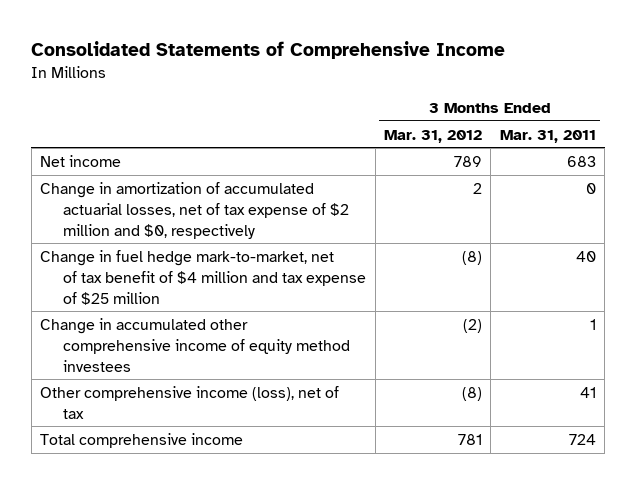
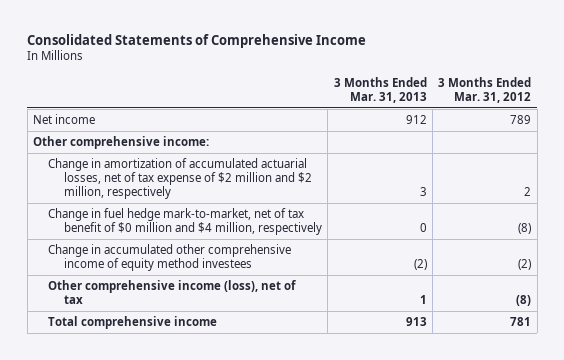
[499,129,596,143] Mar. 31, 2011 -> none
none -> [333,76,427,103] 3 Months Ended Mar. 31, 2013
none -> [32,136,209,150] Other comprehensive income:
[40,181,350,239] Change in amortization of accumulated actuarial losses, net of tax expense of $2 million and $0, respectively -> [48,158,312,200] Change in amortization of accumulated actuarial losses, net of tax expense of $2 million and $2 million, respectively
[40,249,367,305] Change in fuel hedge mark-to-market, net of tax benefit of $4 million and tax expense of $25 million -> [48,208,322,236] Change in fuel hedge mark-to-market, net of tax benefit of $0 million and $4 million, respectively

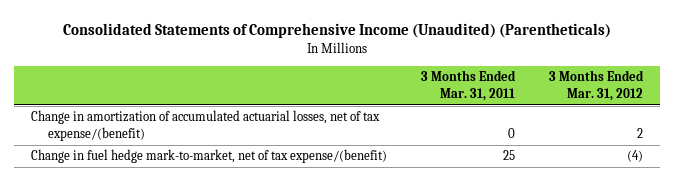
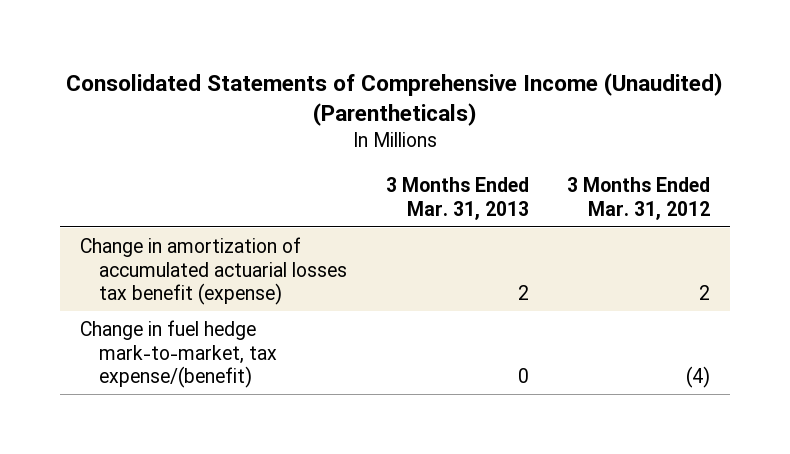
[421,70,517,102] 3 Months Ended Mar. 31, 2011 -> none
none -> [385,176,529,220] 3 Months Ended Mar. 31, 2013
[31,110,381,142] Change in amortization of accumulated actuarial losses, net of tax expense/(benefit) -> [79,237,348,306] Change in amortization of accumulated actuarial losses tax benefit (expense)
[31,149,388,164] Change in fuel hedge mark-to-market, net of tax expense/(benefit) -> [79,320,278,389] Change in fuel hedge mark-to-market, tax expense/(benefit)

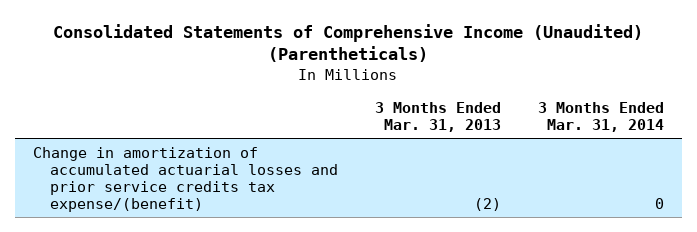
[567,176,711,220] 3 Months Ended Mar. 31, 2012 -> none
none -> [537,102,664,133] 3 Months Ended Mar. 31, 2014
[79,320,278,389] Change in fuel hedge mark-to-market, tax expense/(benefit) -> none
[79,237,348,306] Change in amortization of accumulated actuarial losses tax benefit (expense) -> [33,146,338,213] Change in amortization of accumulated actuarial losses and prior service credits tax expense/(benefit)
[517,285,529,301] 2 -> [473,198,501,212] (2)

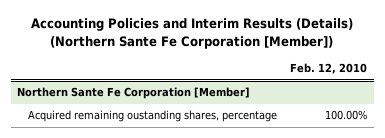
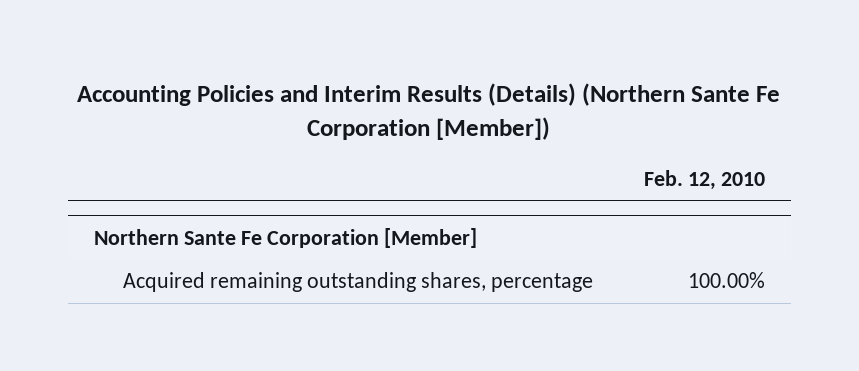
[28,110,278,123] Acquired remaining oustanding shares, percentage -> [122,271,593,292] Acquired remaining outstanding shares, percentage

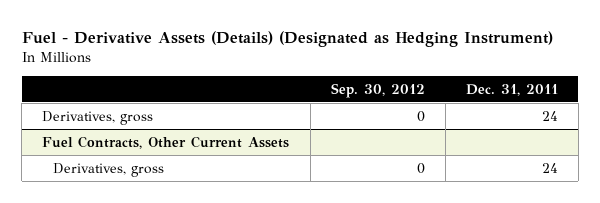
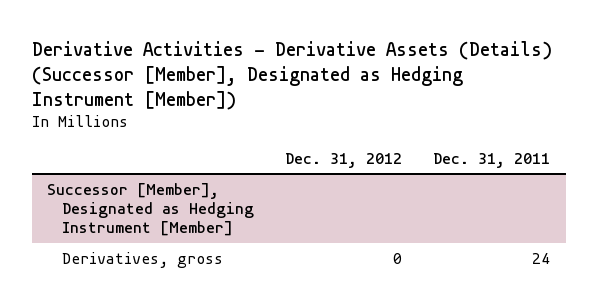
[21,31,553,48] Fuel - Derivative Assets (Details) (Designated as Hedging Instrument) -> [31,41,552,110] Derivative Activities - Derivative Assets (Details) (Successor [Member], Designated as Hedging Instrument [Member])
[330,82,425,98] Sep. 30, 2012 -> none
none -> [284,152,402,168] Dec. 31, 2012
[42,110,154,125] Derivatives, gross -> none
[42,135,290,149] Fuel Contracts, Other Current Assets -> none
none -> [47,182,254,237] Successor [Member], Designated as Hedging Instrument [Member]

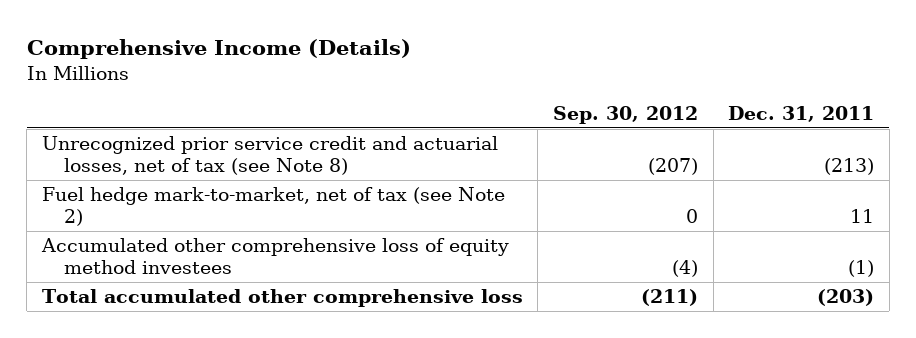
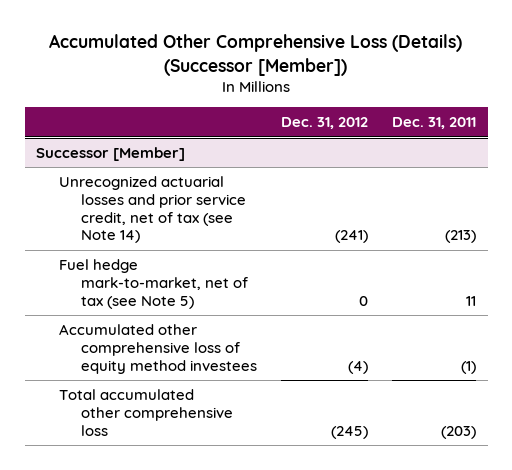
[26,39,411,60] Comprehensive Income (Details) -> [49,34,463,76] Accumulated Other Comprehensive Loss (Details) (Successor [Member])
[552,105,698,124] Sep. 30, 2012 -> none
none -> [280,117,368,130] Dec. 31, 2012
none -> [36,147,186,162] Successor [Member]
[41,136,498,175] Unrecognized prior service credit and actuarial losses, net of tax (see Note 8) -> [58,176,246,244] Unrecognized actuarial losses and prior service credit, net of tax (see Note 14)
[41,187,505,226] Fuel hedge mark-to-market, net of tax (see Note 2) -> [58,259,248,309] Fuel hedge mark-to-market, net of tax (see Note 5)

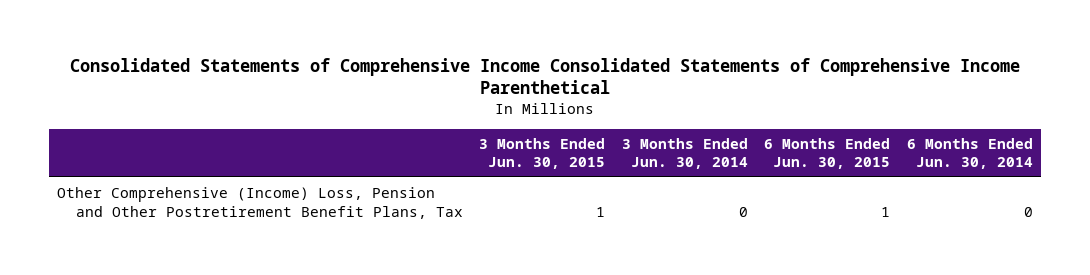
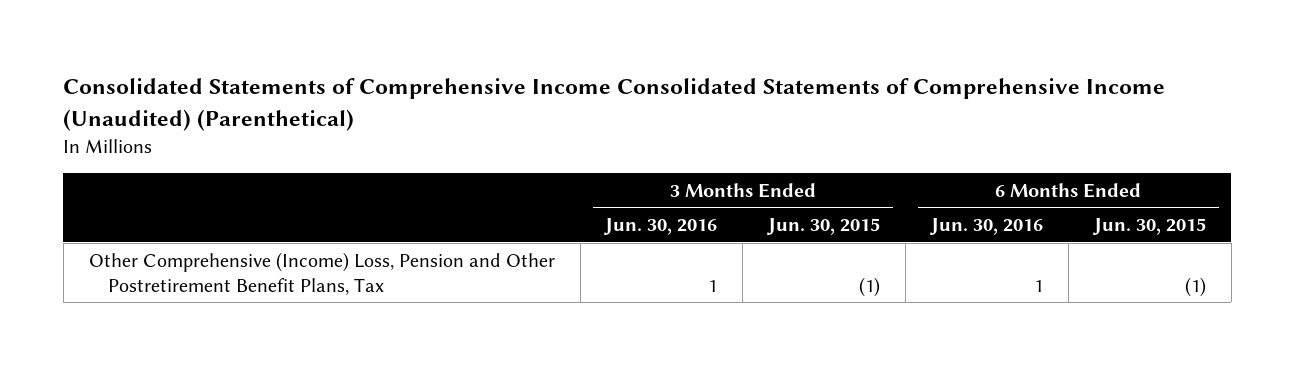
[70,57,1021,95] Consolidated Statements of Comprehensive Income Consolidated Statements of Comprehensive Income Parenthetical -> [63,78,1166,131] Consolidated Statements of Comprehensive Income Consolidated Statements of Comprehensive Income (Unaudited) (Parenthetical)
[621,137,748,170] 3 Months Ended Jun. 30, 2014 -> none
[906,137,1033,170] 6 Months Ended Jun. 30, 2014 -> none
none -> [603,217,718,235] Jun. 30, 2016
none -> [929,217,1044,235] Jun. 30, 2016
[596,206,606,217] 1 -> [859,276,881,297] (1)
[881,206,891,217] 1 -> [1184,276,1206,297] (1)

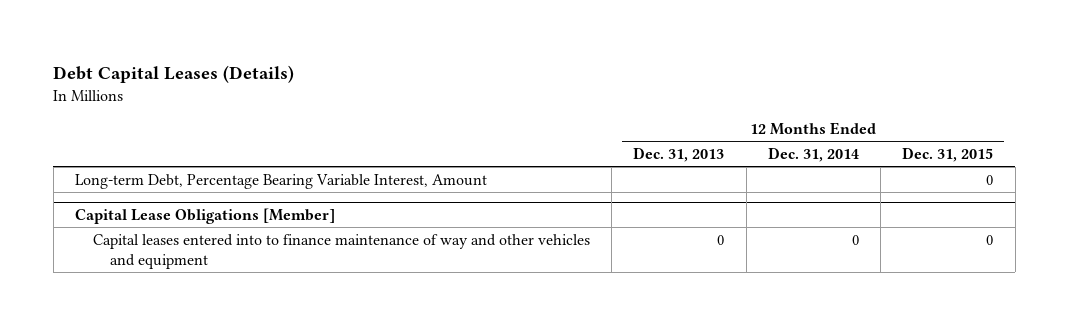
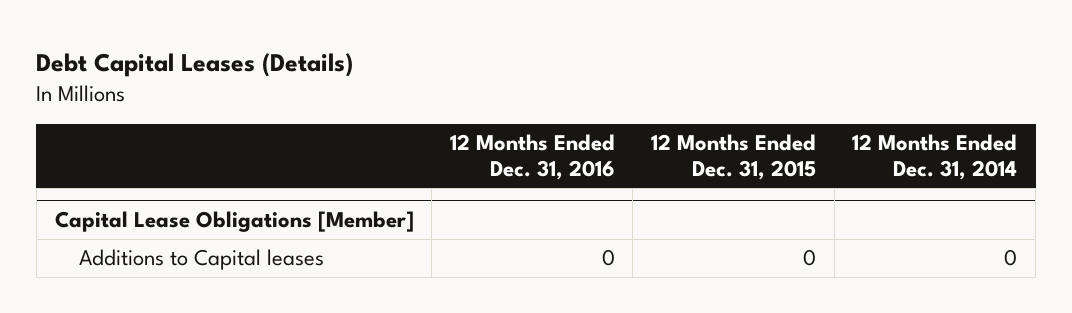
[633,146,725,162] Dec. 31, 2013 -> none
none -> [449,133,615,180] 12 Months Ended Dec. 31, 2016
[75,173,488,189] Long-term Debt, Percentage Bearing Variable Interest, Amount -> none
[92,233,590,269] Capital leases entered into to finance maintenance of way and other vehicles and equipment -> [78,249,324,271] Additions to Capital leases

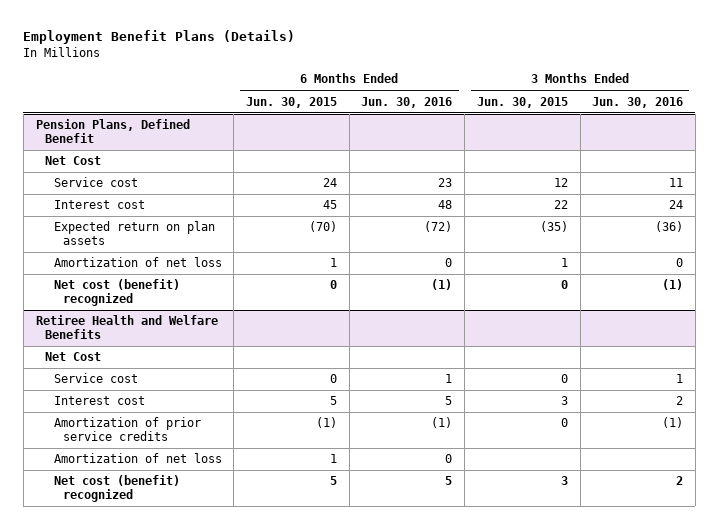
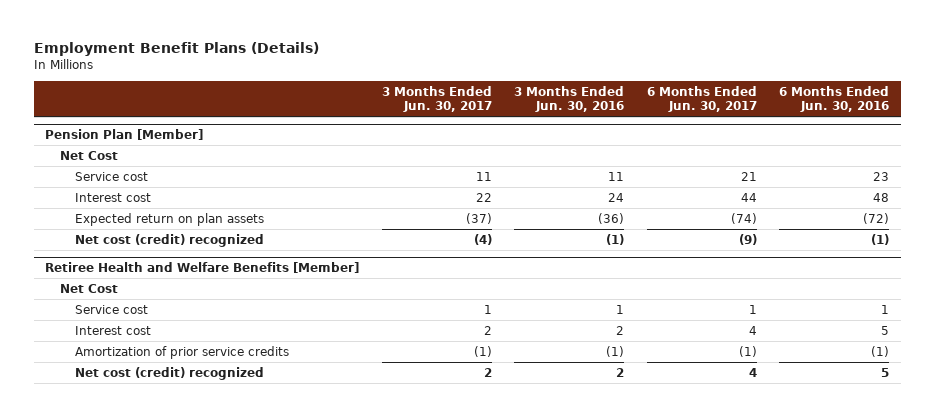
[246,96,338,108] Jun. 30, 2015 -> none
[476,96,568,108] Jun. 30, 2015 -> none
none -> [381,86,492,113] 3 Months Ended Jun. 30, 2017
none -> [646,86,757,113] 6 Months Ended Jun. 30, 2017
[35,119,190,144] Pension Plans, Defined Benefit -> none
none -> [45,128,204,140] Pension Plan [Member]
[53,257,222,268] Amortization of net loss -> none
[53,279,180,307] Net cost (benefit) recognized -> [75,233,265,247] Net cost (credit) recognized
[35,315,218,340] Retiree Health and Welfare Benefits -> [45,261,360,273] Retiree Health and Welfare Benefits [Member]
[53,453,222,464] Amortization of net loss -> none
[53,475,180,503] Net cost (benefit) recognized -> [75,366,265,380] Net cost (credit) recognized

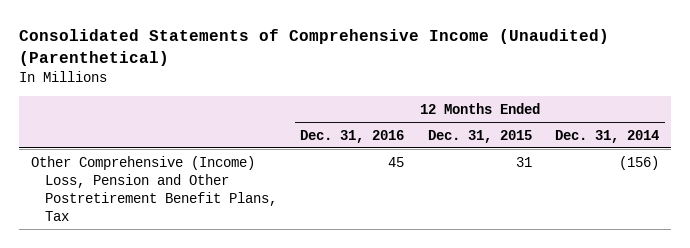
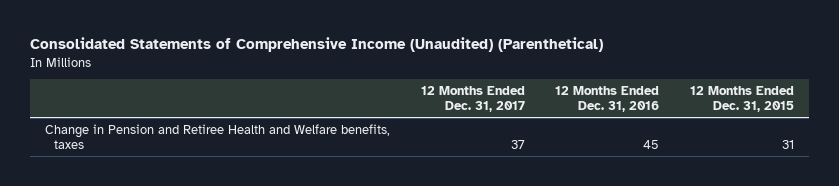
[555,129,660,143] Dec. 31, 2014 -> none
none -> [420,86,525,113] 12 Months Ended Dec. 31, 2017
[31,155,278,221] Other Comprehensive (Income) Loss, Pension and Other Postretirement Benefit Plans, Tax -> [44,123,390,149] Change in Pension and Retiree Health and Welfare benefits, taxes

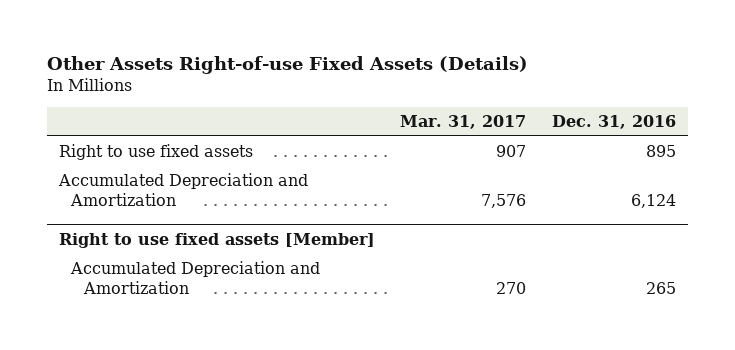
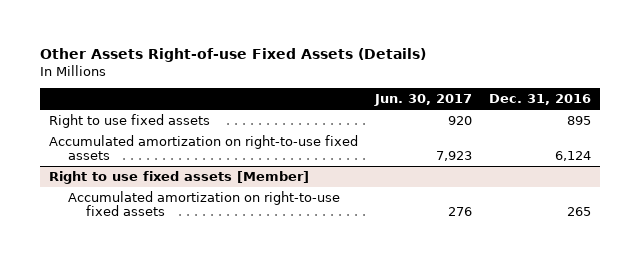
[400,114,527,129] Mar. 31, 2017 -> none
none -> [374,94,473,107] Jun. 30, 2017
[58,173,309,207] Accumulated Depreciation and Amortization -> [48,134,358,161] Accumulated amortization on right-to-use fixed assets
[70,261,321,295] Accumulated Depreciation and Amortization -> [67,190,340,217] Accumulated amortization on right-to-use fixed assets

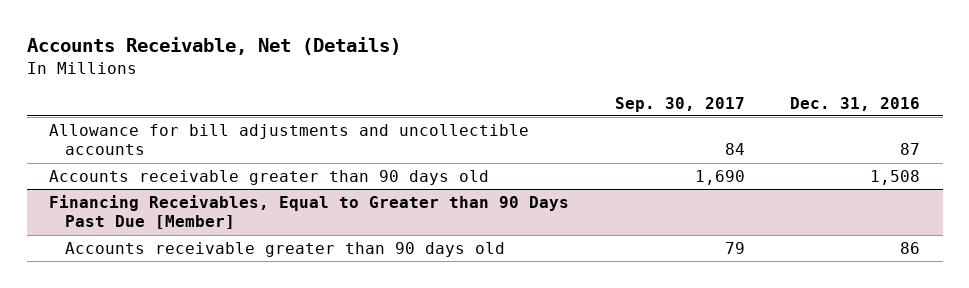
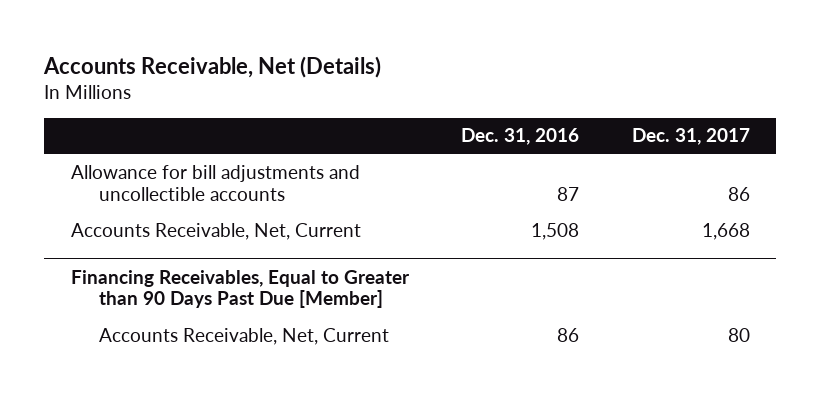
[614,96,745,112] Sep. 30, 2017 -> none
none -> [631,128,750,146] Dec. 31, 2017
[49,169,490,185] Accounts receivable greater than 90 days old -> [70,222,361,240] Accounts Receivable, Net, Current
[65,241,506,257] Accounts receivable greater than 90 days old -> [98,327,389,345] Accounts Receivable, Net, Current

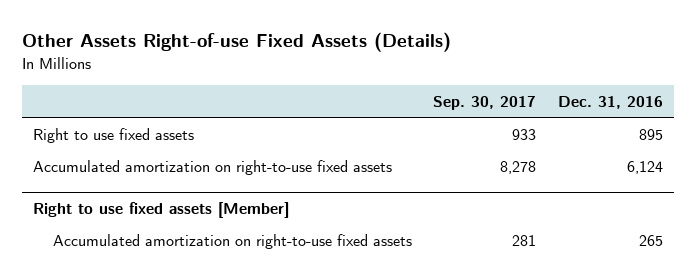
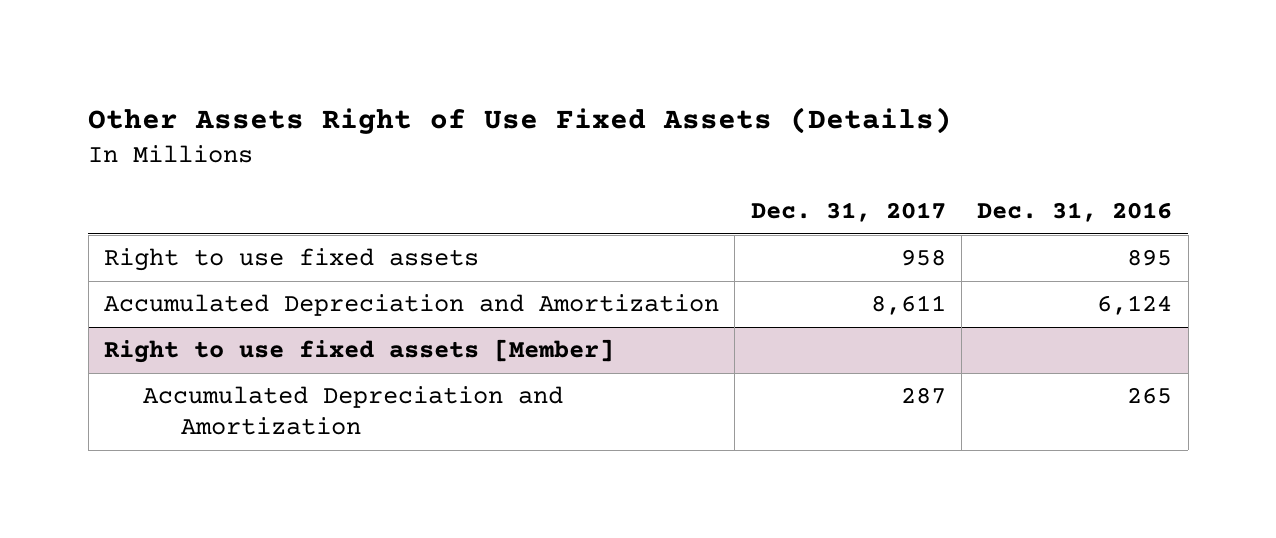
[21,31,451,52] Other Assets Right-of-use Fixed Assets (Details) -> [88,106,953,134] Other Assets Right of Use Fixed Assets (Details)
[433,95,537,110] Sep. 30, 2017 -> none
none -> [750,202,946,223] Dec. 31, 2017
[32,159,392,175] Accumulated amortization on right-to-use fixed assets -> [104,294,720,317] Accumulated Depreciation and Amortization
[52,233,412,249] Accumulated amortization on right-to-use fixed assets -> [142,386,563,436] Accumulated Depreciation and Amortization

